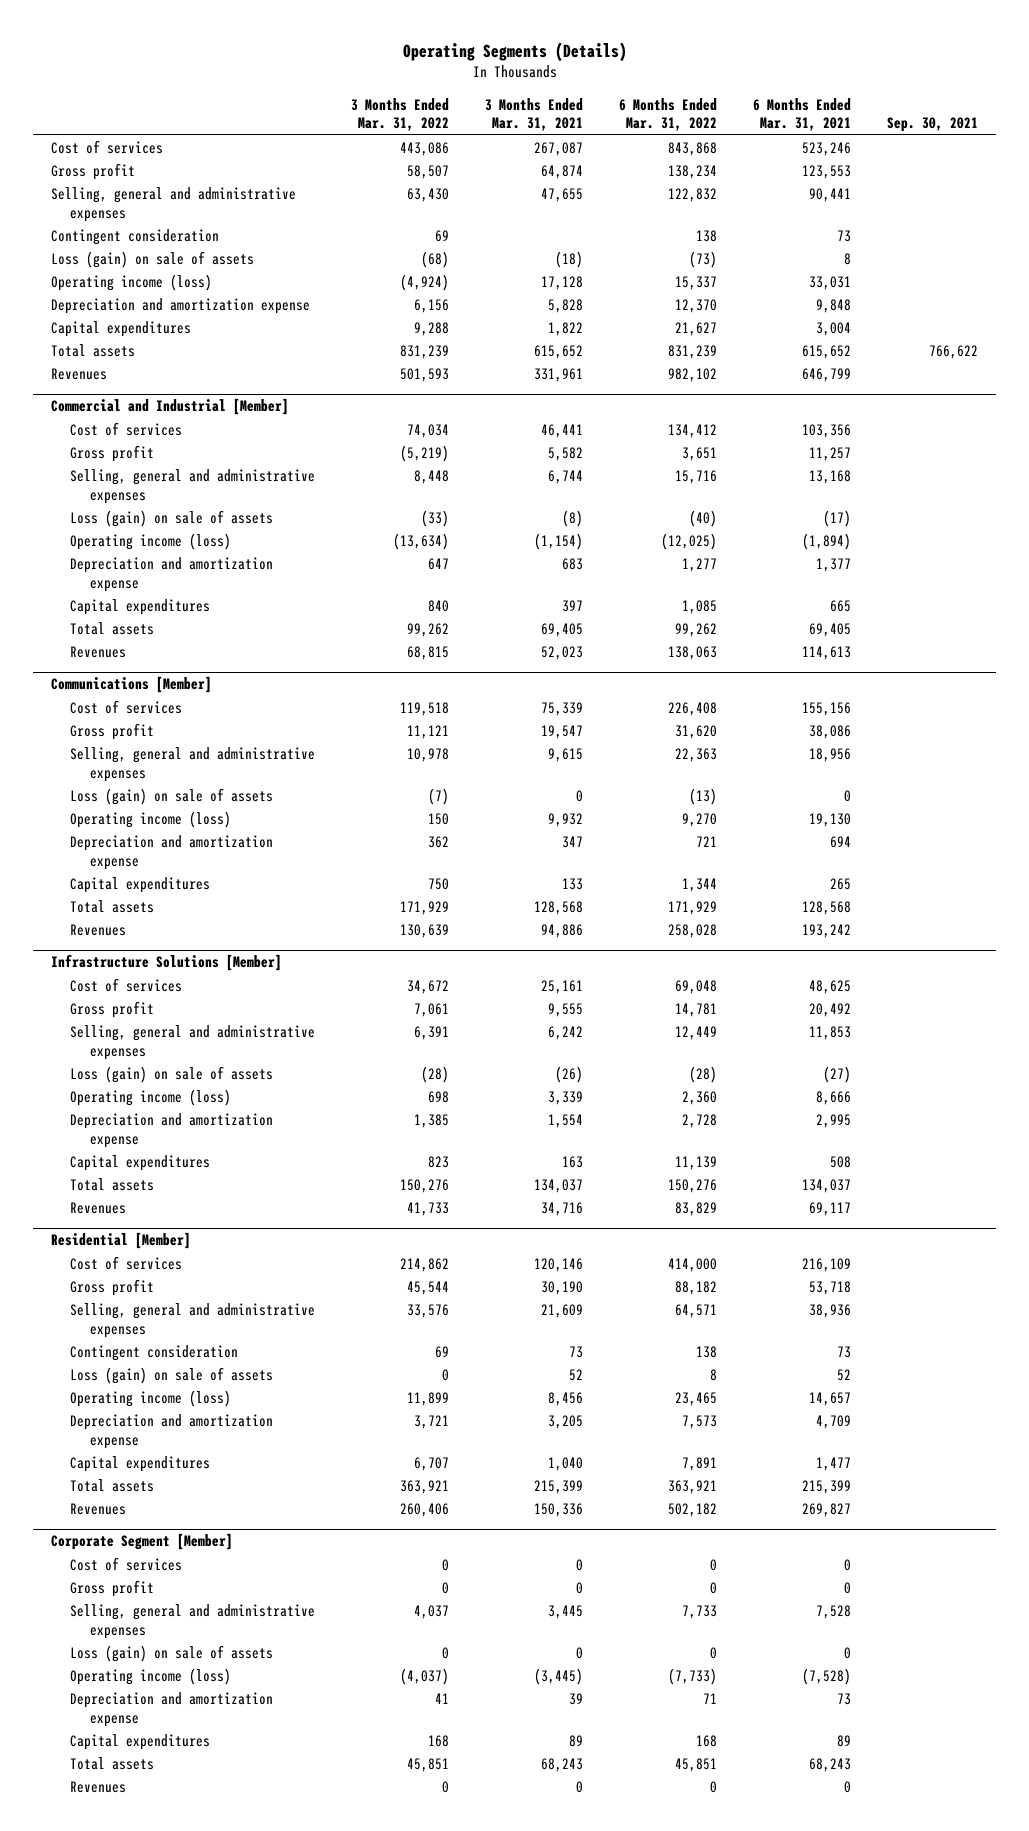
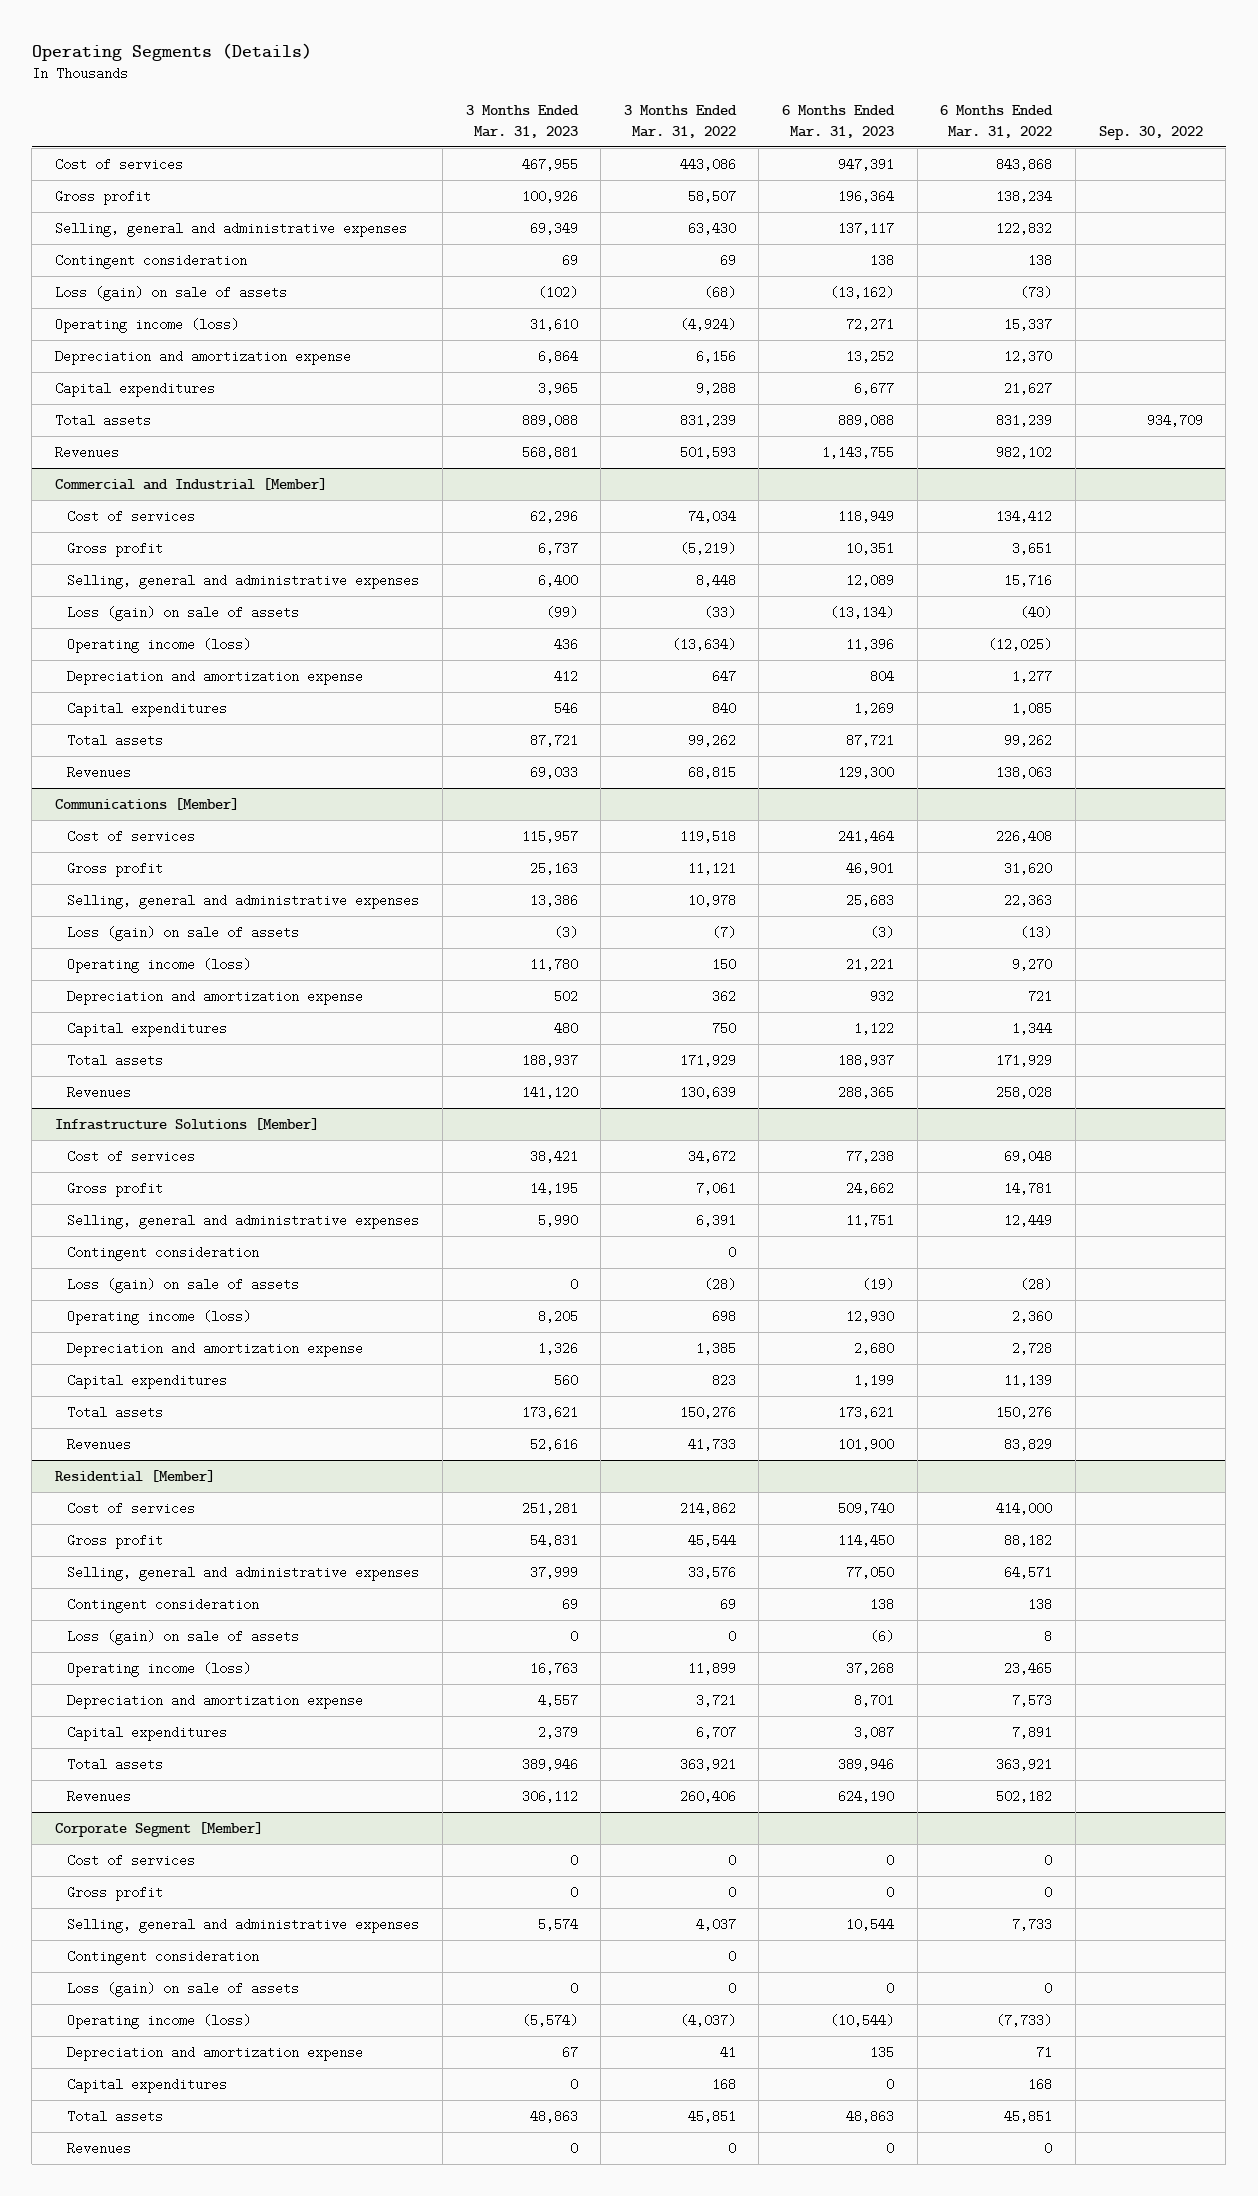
[485,97,584,132] 3 Months Ended Mar. 31, 2021 -> none
[753,97,852,132] 6 Months Ended Mar. 31, 2021 -> none
[887,117,979,133] Sep. 30, 2021 -> none
none -> [465,105,579,138] 3 Months Ended Mar. 31, 2023
none -> [782,105,896,138] 6 Months Ended Mar. 31, 2023
none -> [1098,125,1203,140] Sep. 30, 2022
none -> [67,1245,260,1261] Contingent consideration
none -> [67,1949,260,1965] Contingent consideration

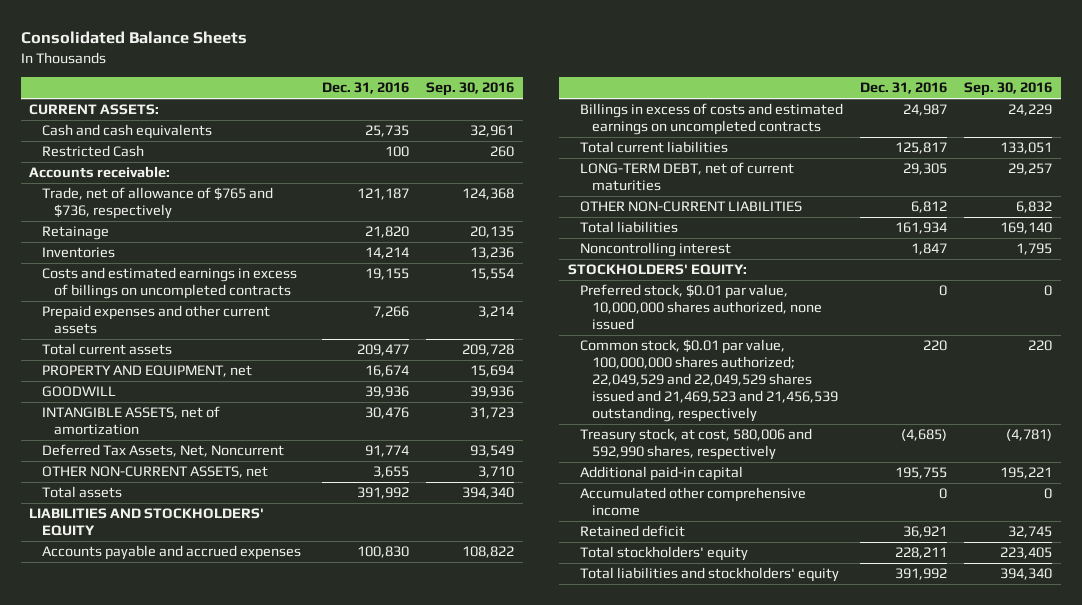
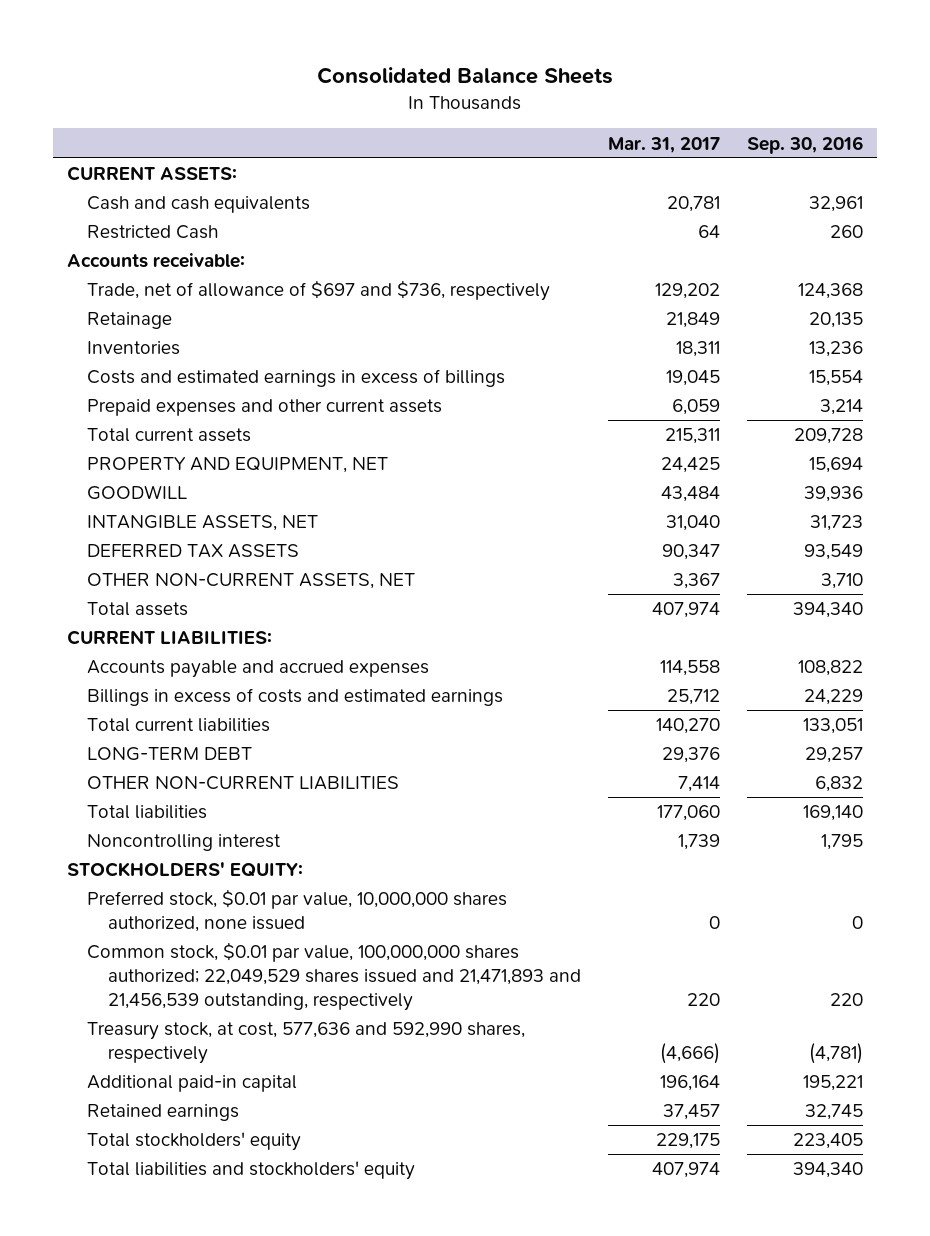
[321,82,409,95] Dec. 31, 2016 -> none
none -> [608,136,721,153] Mar. 31, 2017
[41,187,273,220] Trade, net of allowance of $765 and $736, respectively -> [87,280,551,302] Trade, net of allowance of $697 and $736, respectively
[41,267,297,300] Costs and estimated earnings in excess of billings on uncompleted contracts -> [87,369,506,388] Costs and estimated earnings in excess of billings
[41,365,252,378] PROPERTY AND EQUIPMENT, net -> [87,457,389,474] PROPERTY AND EQUIPMENT, NET
[41,406,220,436] INTANGIBLE ASSETS, net of amortization -> [87,515,319,532] INTANGIBLE ASSETS, NET
[41,444,284,458] Deferred Tax Assets, Net, Noncurrent -> [87,544,300,559] DEFERRED TAX ASSETS
[41,466,268,479] OTHER NON-CURRENT ASSETS, net -> [87,573,416,590] OTHER NON-CURRENT ASSETS, NET
[29,508,265,537] LIABILITIES AND STOCKHOLDERS' EQUITY -> none
none -> [66,630,272,646] CURRENT LIABILITIES:
[579,103,843,136] Billings in excess of costs and estimated earnings on uncompleted contracts -> [87,688,504,707] Billings in excess of costs and estimated earnings
[579,162,794,192] LONG-TERM DEBT, net of current maturities -> [87,747,253,762] LONG-TERM DEBT
[579,339,838,423] Common stock, $0.01 par value, 100,000,000 shares authorized; 22,049,529 and 22,049,529 shares issued and 21,469,523 and 21,456,539 outstanding, respectively -> [87,942,581,1012] Common stock, $0.01 par value, 100,000,000 shares authorized; 22,049,529 shares issued and 21,471,893 and 21,456,539 outstanding, respectively
[579,428,812,461] Treasury stock, at cost, 580,006 and 592,990 shares, respectively -> [87,1022,526,1065] Treasury stock, at cost, 577,636 and 592,990 shares, respectively
[579,487,806,517] Accumulated other comprehensive income -> none
[579,525,685,538] Retained deficit -> [87,1104,240,1122] Retained earnings

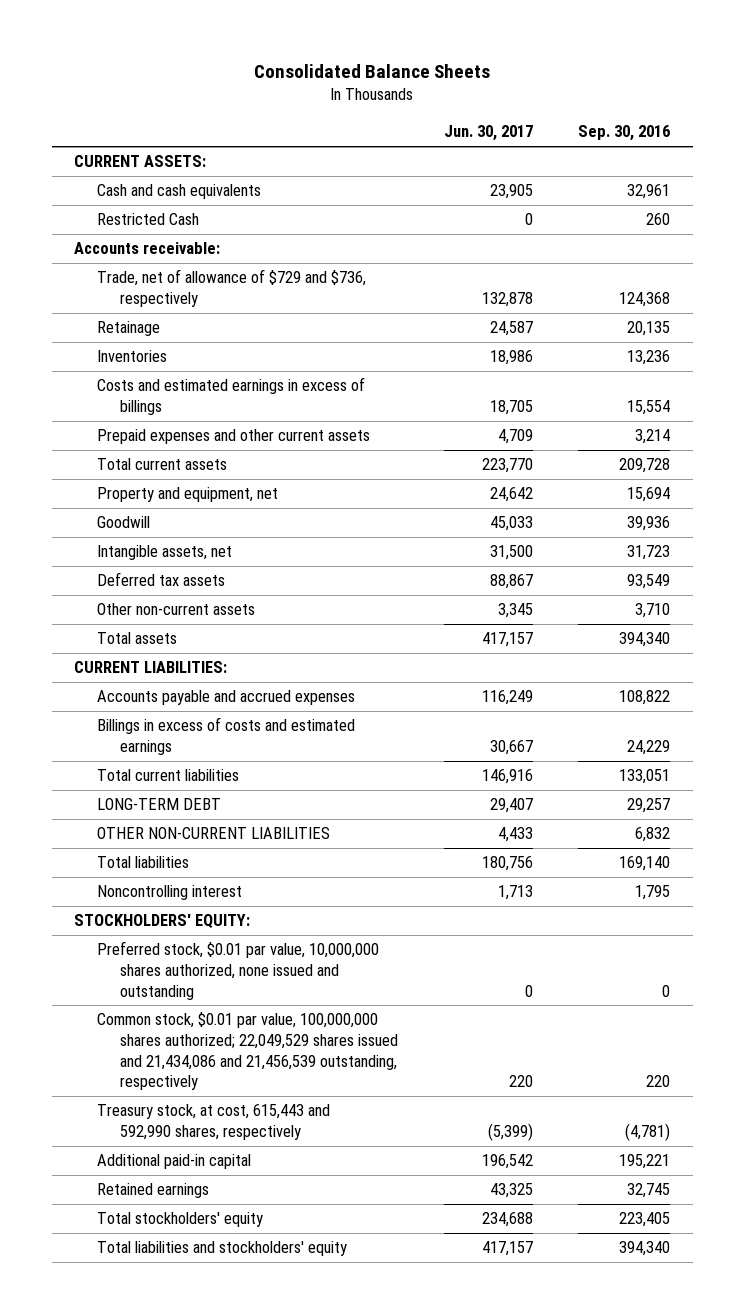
[608,136,721,153] Mar. 31, 2017 -> none
none -> [443,125,533,142] Jun. 30, 2017
[87,280,551,302] Trade, net of allowance of $697 and $736, respectively -> [97,269,367,308] Trade, net of allowance of $729 and $736, respectively
[87,457,389,474] PROPERTY AND EQUIPMENT, NET -> [97,487,279,503] Property and equipment, net
[87,485,188,501] GOODWILL -> [97,516,151,529] Goodwill
[87,515,319,532] INTANGIBLE ASSETS, NET -> [97,545,233,561] Intangible assets, net
[87,544,300,559] DEFERRED TAX ASSETS -> [97,572,226,587] Deferred tax assets
[87,573,416,590] OTHER NON-CURRENT ASSETS, NET -> [97,603,256,616] Other non-current assets
[87,889,508,933] Preferred stock, $0.01 par value, 10,000,000 shares authorized, none issued -> [97,941,380,1000] Preferred stock, $0.01 par value, 10,000,000 shares authorized, none issued and outstanding
[87,942,581,1012] Common stock, $0.01 par value, 100,000,000 shares authorized; 22,049,529 shares issued and 21,471,893 and 21,456,539 outstanding, respectively -> [97,1012,399,1091] Common stock, $0.01 par value, 100,000,000 shares authorized; 22,049,529 shares issued and 21,434,086 and 21,456,539 outstanding, respectively
[87,1022,526,1065] Treasury stock, at cost, 577,636 and 592,990 shares, respectively -> [97,1104,331,1141] Treasury stock, at cost, 615,443 and 592,990 shares, respectively

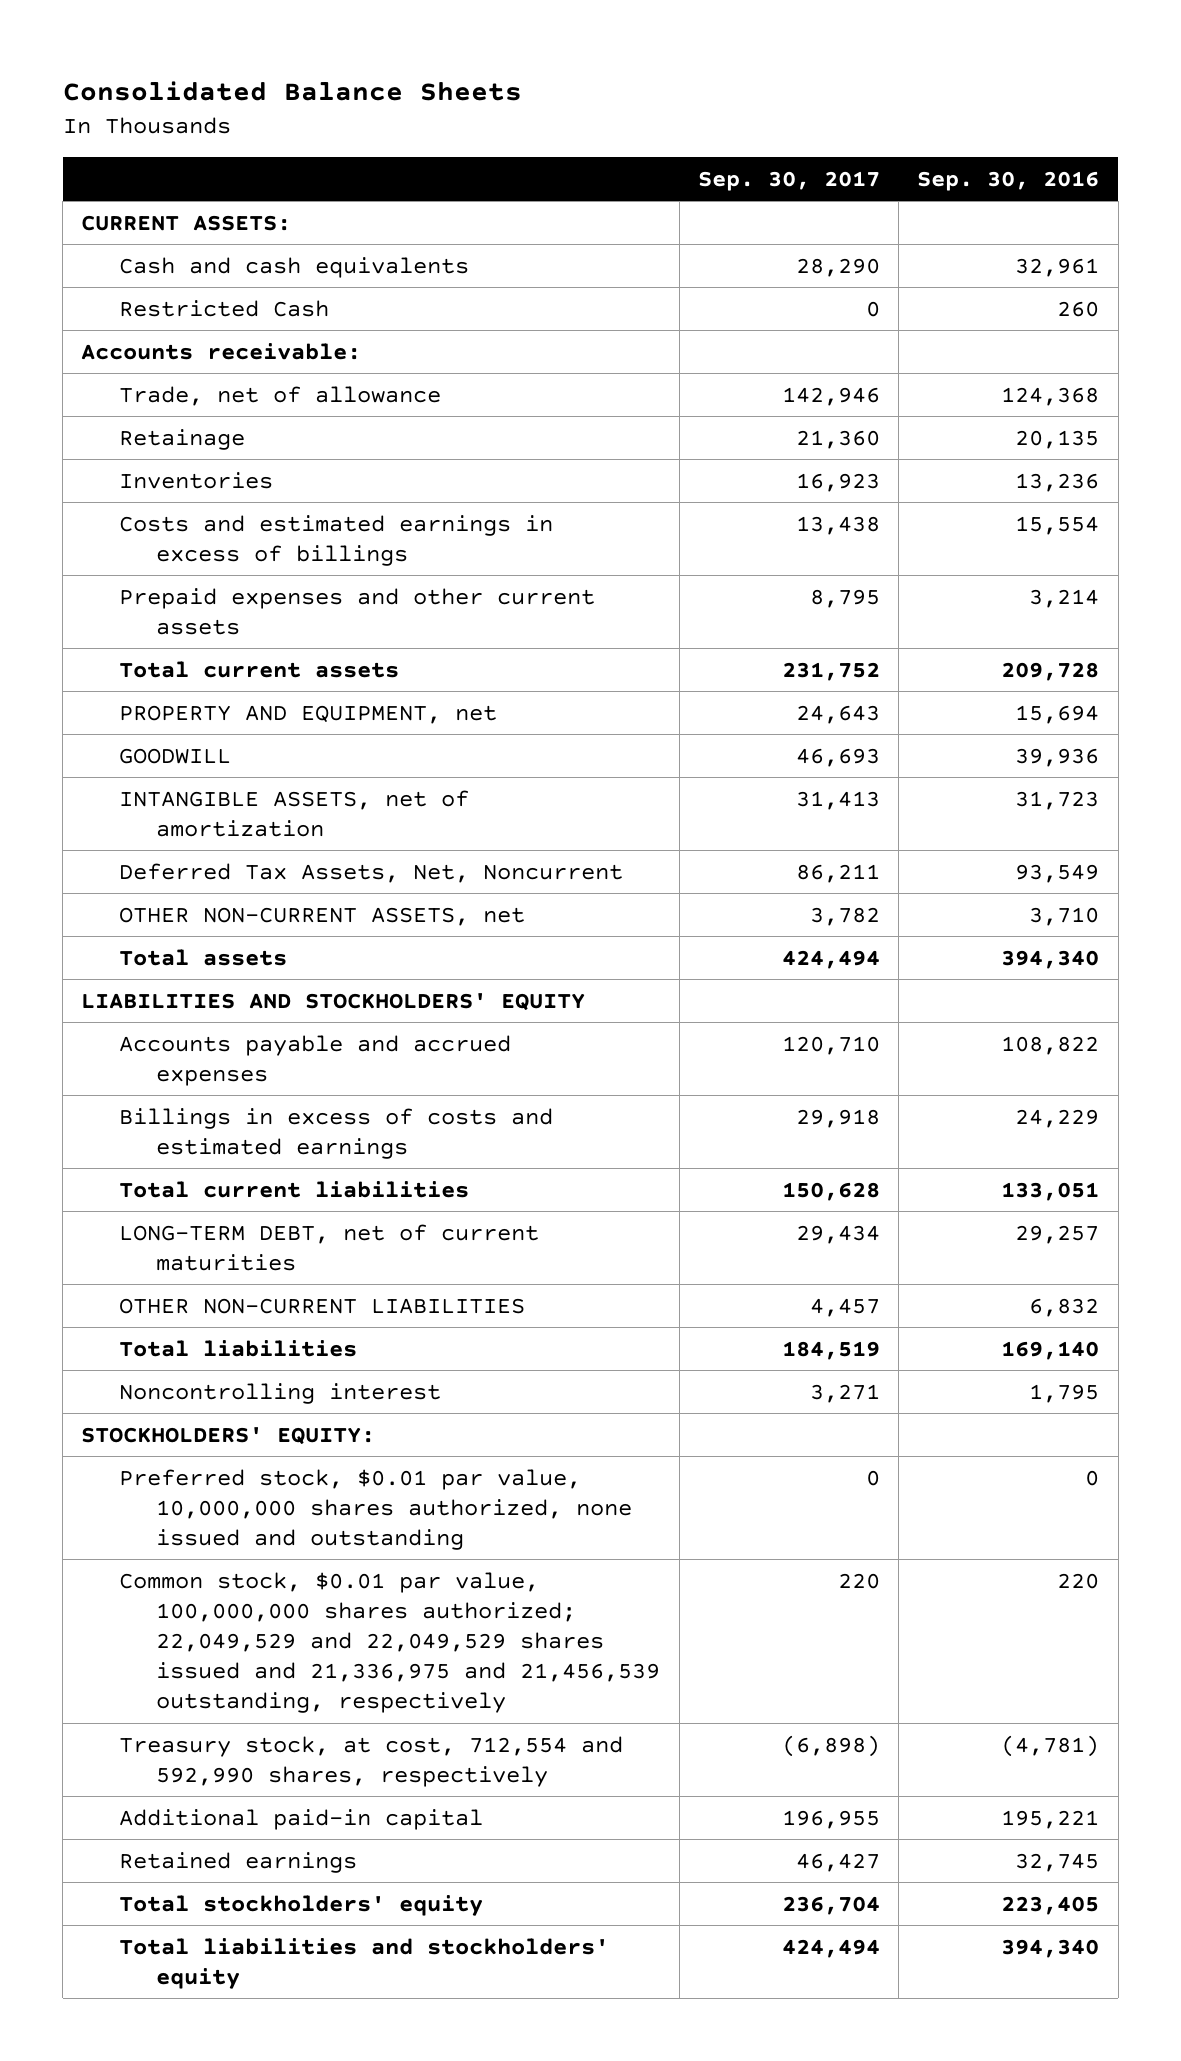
[443,125,533,142] Jun. 30, 2017 -> none
none -> [697,170,880,191] Sep. 30, 2017
[97,269,367,308] Trade, net of allowance of $729 and $736, respectively -> [118,385,441,406] Trade, net of allowance
[97,487,279,503] Property and equipment, net -> [118,704,497,724] PROPERTY AND EQUIPMENT, net
[97,516,151,529] Goodwill -> [118,747,231,764] GOODWILL
[97,545,233,561] Intangible assets, net -> [118,789,469,837] INTANGIBLE ASSETS, net of amortization
[97,572,226,587] Deferred tax assets -> [118,862,623,883] Deferred Tax Assets, Net, Noncurrent
[97,603,256,616] Other non-current assets -> [118,906,525,926] OTHER NON-CURRENT ASSETS, net
[74,661,228,674] CURRENT LIABILITIES: -> none
none -> [81,992,586,1011] LIABILITIES AND STOCKHOLDERS' EQUITY
[97,798,222,811] LONG-TERM DEBT -> [118,1223,539,1271] LONG-TERM DEBT, net of current maturities
[97,1012,399,1091] Common stock, $0.01 par value, 100,000,000 shares authorized; 22,049,529 shares issued and 21,434,086 and 21,456,539 outstanding, respectively -> [118,1571,661,1714] Common stock, $0.01 par value, 100,000,000 shares authorized; 22,049,529 and 22,049,529 shares issued and 21,336,975 and 21,456,539 outstanding, respectively
[97,1104,331,1141] Treasury stock, at cost, 615,443 and 592,990 shares, respectively -> [118,1735,623,1787] Treasury stock, at cost, 712,554 and 592,990 shares, respectively

